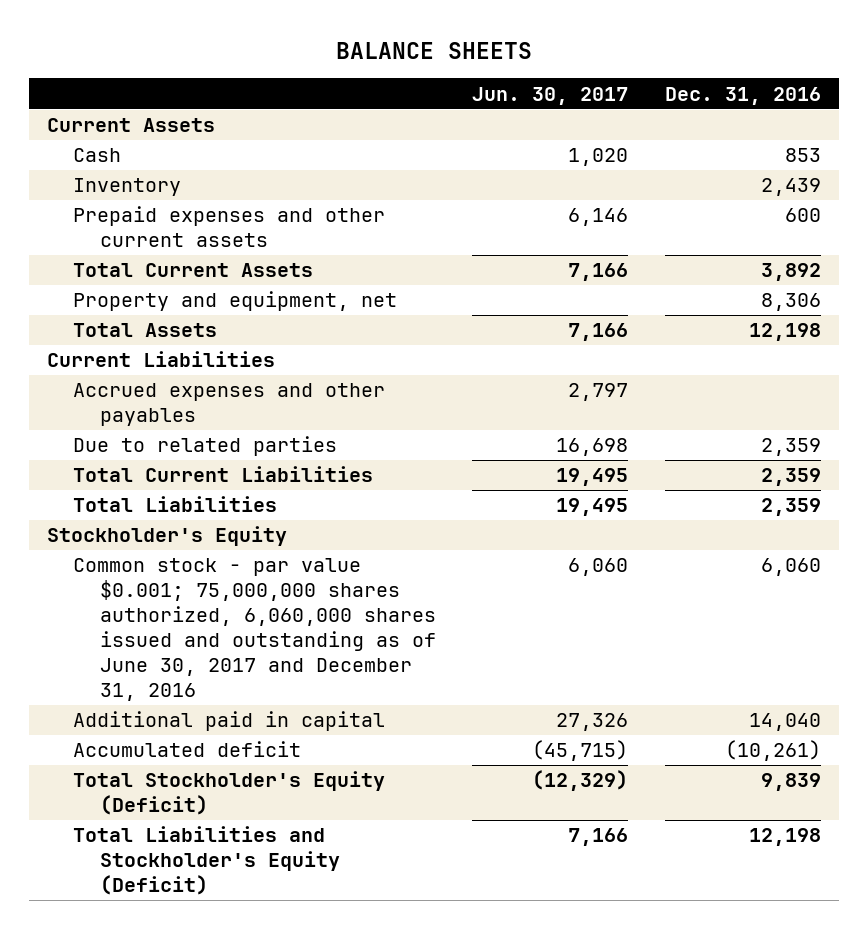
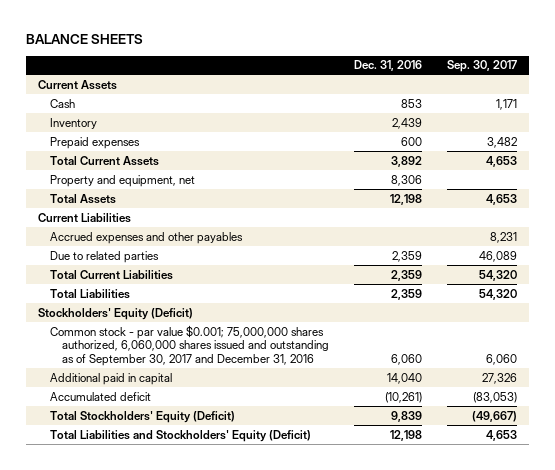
[472,86,629,105] Jun. 30, 2017 -> none
none -> [446,60,517,73] Sep. 30, 2017
[73,206,386,248] Prepaid expenses and other current assets -> [49,136,140,149] Prepaid expenses
[46,526,287,547] Stockholder's Equity -> [38,307,194,320] Stockholders' Equity (Deficit)
[73,558,437,701] Common stock - par value $0.001; 75,000,000 shares authorized, 6,060,000 shares issued and outstanding as of June 30, 2017 and December 31, 2016 -> [49,324,329,367] Common stock - par value $0.001; 75,000,000 shares authorized, 6,060,000 shares issued and outstanding as of September 30, 2017 and December 31, 2016
[73,771,386,816] Total Stockholder's Equity (Deficit) -> [49,410,235,423] Total Stockholders' Equity (Deficit)
[73,826,341,896] Total Liabilities and Stockholder's Equity (Deficit) -> [49,429,311,442] Total Liabilities and Stockholders' Equity (Deficit)

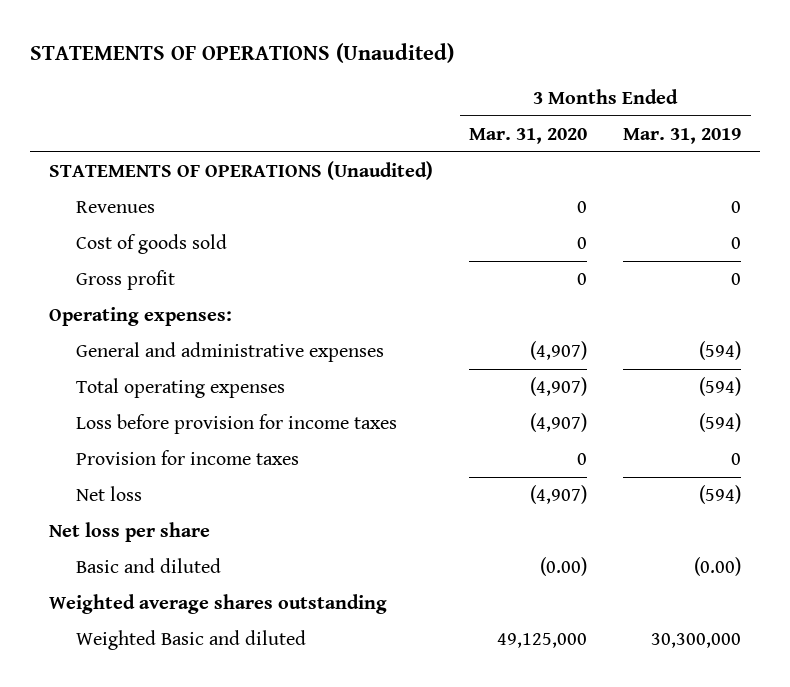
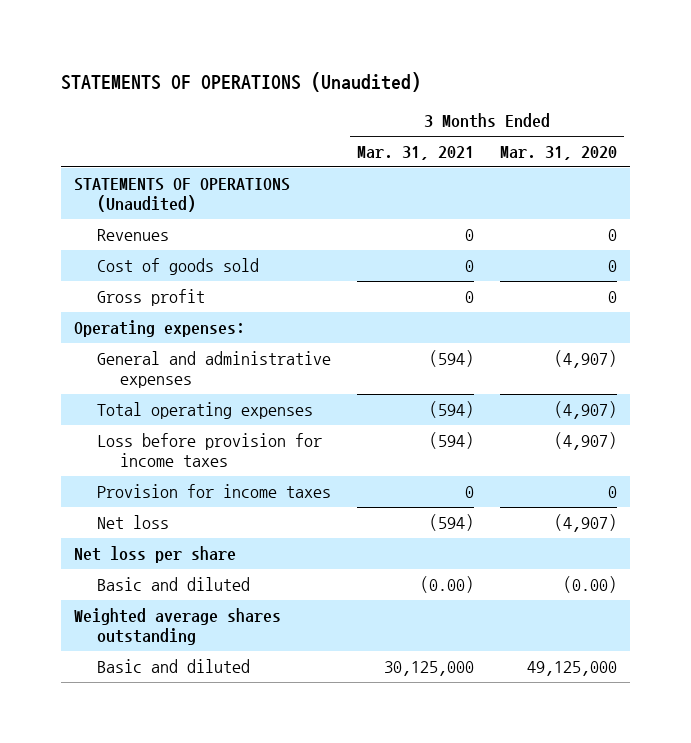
[623,127,742,144] Mar. 31, 2019 -> none
none -> [356,145,474,160] Mar. 31, 2021
[76,630,307,651] Weighted Basic and diluted -> [96,658,250,673] Basic and diluted

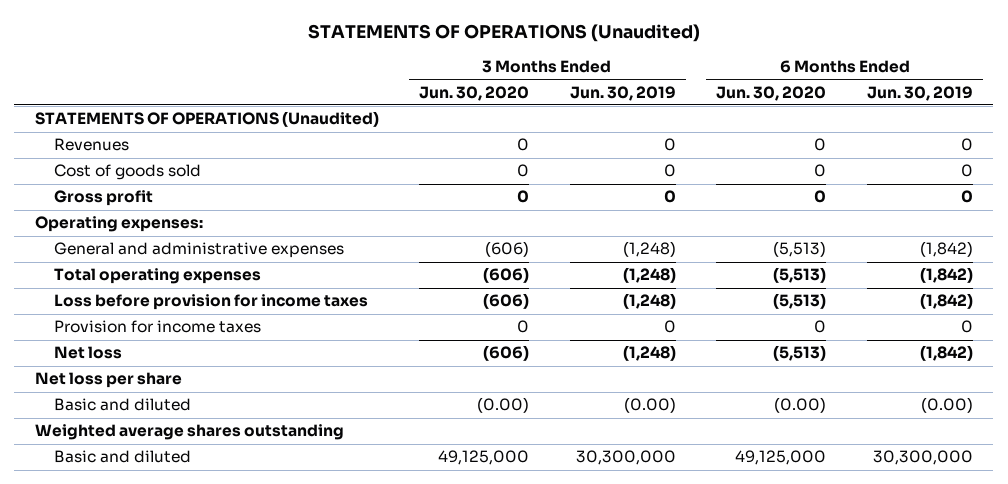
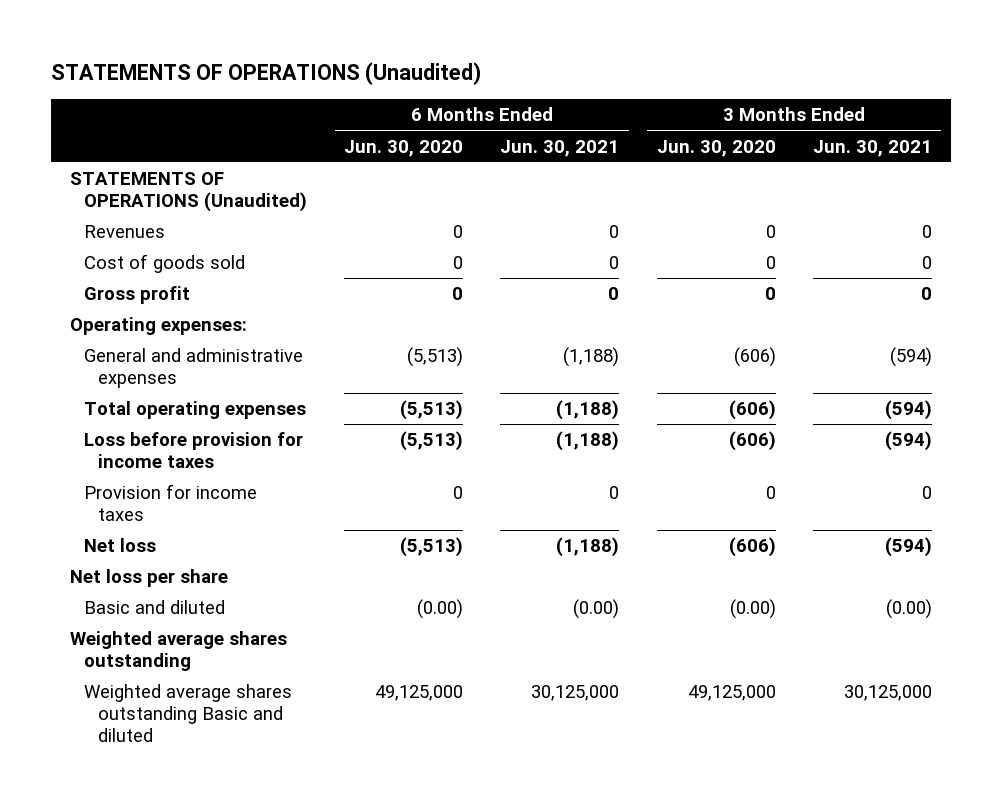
[569,85,676,101] Jun. 30, 2019 -> none
[866,85,973,101] Jun. 30, 2019 -> none
none -> [500,139,620,157] Jun. 30, 2021
none -> [813,139,933,157] Jun. 30, 2021
[53,450,191,464] Basic and diluted -> [83,684,292,743] Weighted average shares outstanding Basic and diluted

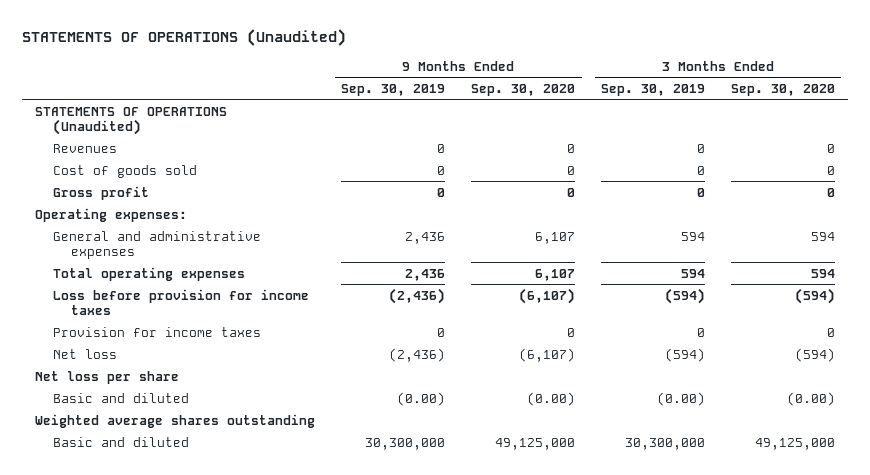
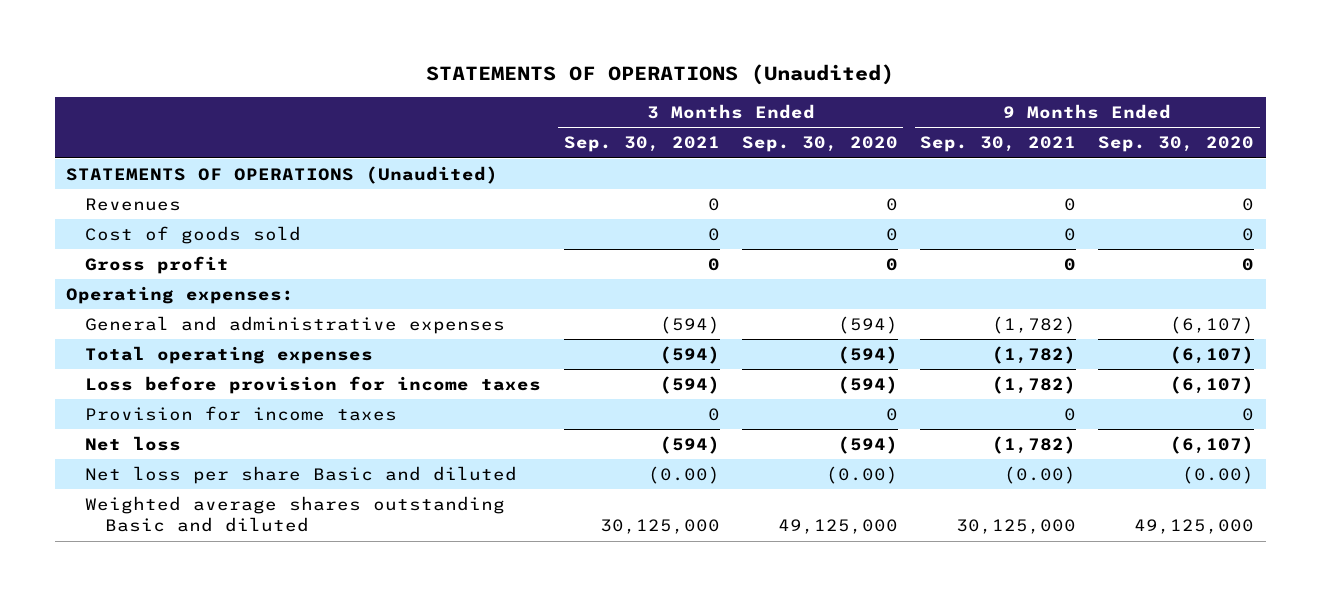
[341,83,446,96] Sep. 30, 2019 -> none
[601,83,706,96] Sep. 30, 2019 -> none
none -> [563,136,720,153] Sep. 30, 2021
none -> [920,136,1077,153] Sep. 30, 2021
[535,231,576,244] 6,107 -> [1170,315,1255,334] (6,107)
[810,231,835,241] 594 -> [837,315,898,334] (594)
[535,268,576,281] 6,107 -> [1170,345,1255,364] (6,107)
[810,268,835,278] 594 -> [837,345,898,364] (594)
[35,370,180,384] Net loss per share -> none
[35,413,316,428] Weighted average shares outstanding -> none
[52,392,189,403] Basic and diluted -> [85,465,518,484] Net loss per share Basic and diluted
[52,436,189,447] Basic and diluted -> [85,495,506,533] Weighted average shares outstanding Basic and diluted

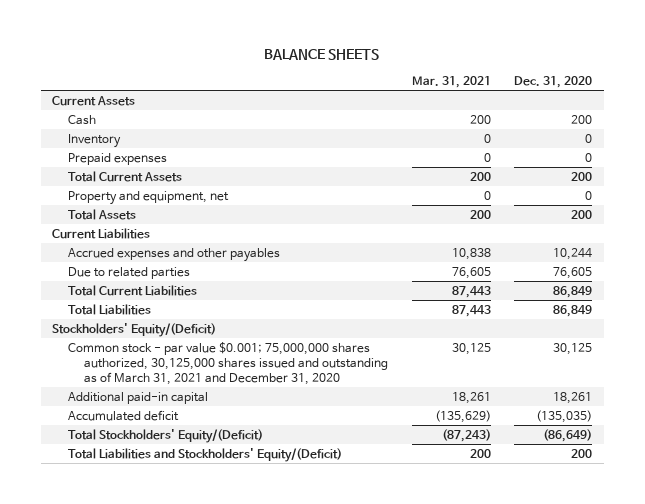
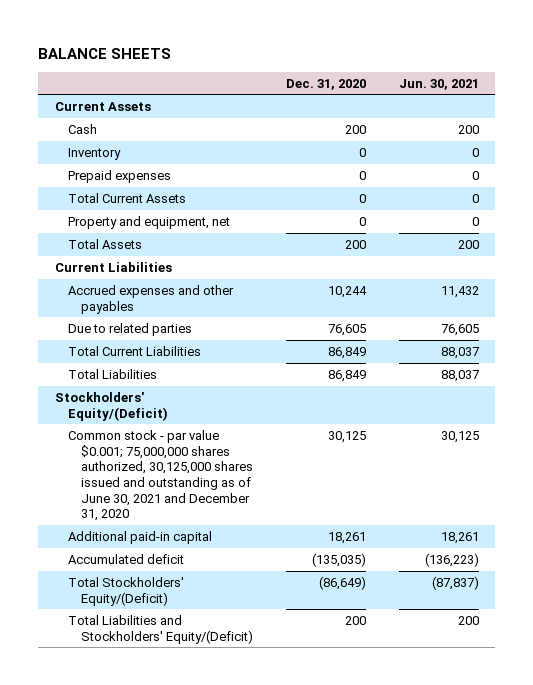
[411,76,491,89] Mar. 31, 2021 -> none
none -> [398,78,479,90] Jun. 30, 2021
[571,171,593,181] 200 -> [358,193,366,203] 0
[68,341,389,386] Common stock - par value $0.001; 75,000,000 shares authorized, 30,125,000 shares issued and outstanding as of March 31, 2021 and December 31, 2020 -> [67,429,253,522] Common stock - par value $0.001; 75,000,000 shares authorized, 30,125,000 shares issued and outstanding as of June 30, 2021 and December 31, 2020

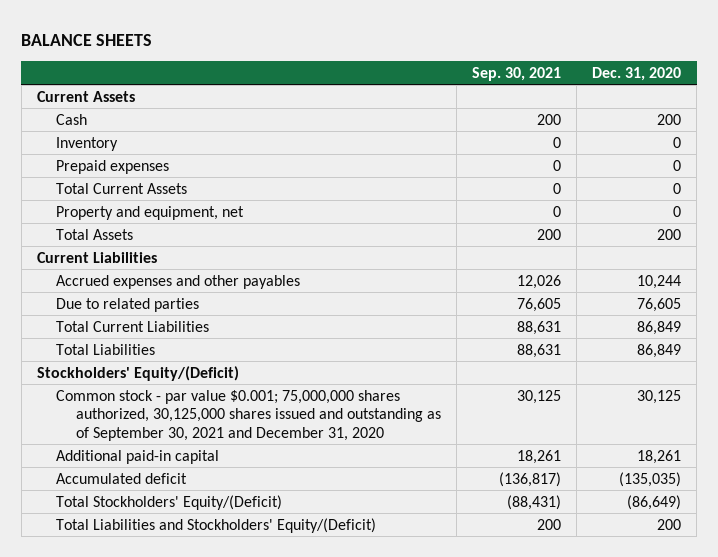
[398,78,479,90] Jun. 30, 2021 -> none
none -> [471,66,561,81] Sep. 30, 2021
[67,429,253,522] Common stock - par value $0.001; 75,000,000 shares authorized, 30,125,000 shares issued and outstanding as of June 30, 2021 and December 31, 2020 -> [56,389,441,441] Common stock - par value $0.001; 75,000,000 shares authorized, 30,125,000 shares issued and outstanding as of September 30, 2021 and December 31, 2020

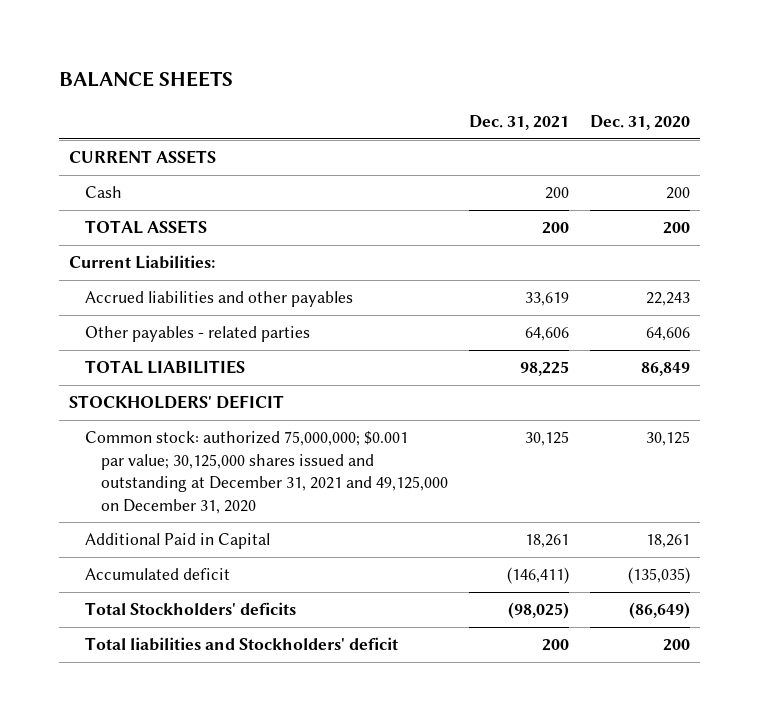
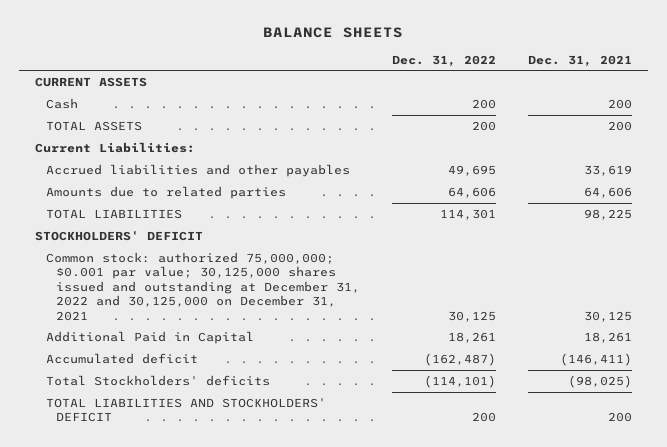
[590,114,691,130] Dec. 31, 2020 -> none
none -> [392,54,497,67] Dec. 31, 2022
[85,326,311,343] Other payables - related parties -> [45,185,286,199] Amounts due to related parties
[85,431,449,514] Common stock: authorized 75,000,000; $0.001 par value; 30,125,000 shares issued and outstanding at December 31, 2021 and 49,125,000 on December 31, 2020 -> [45,251,361,321] Common stock: authorized 75,000,000; $0.001 par value; 30,125,000 shares issued and outstanding at December 31, 2022 and 30,125,000 on December 31, 2021
[85,637,399,652] Total liabilities and Stockholders' deficit -> [45,397,326,423] TOTAL LIABILITIES AND STOCKHOLDERS' DEFICIT

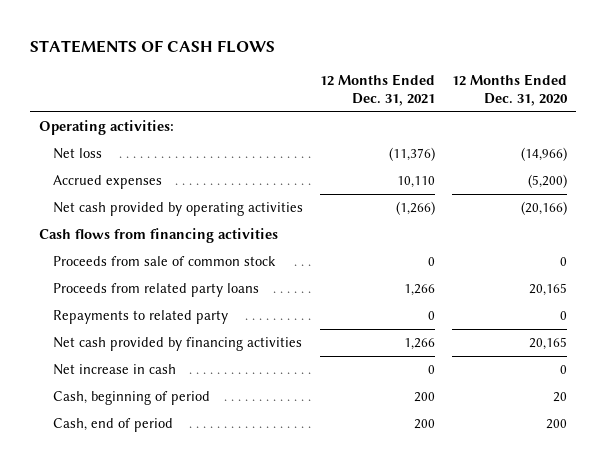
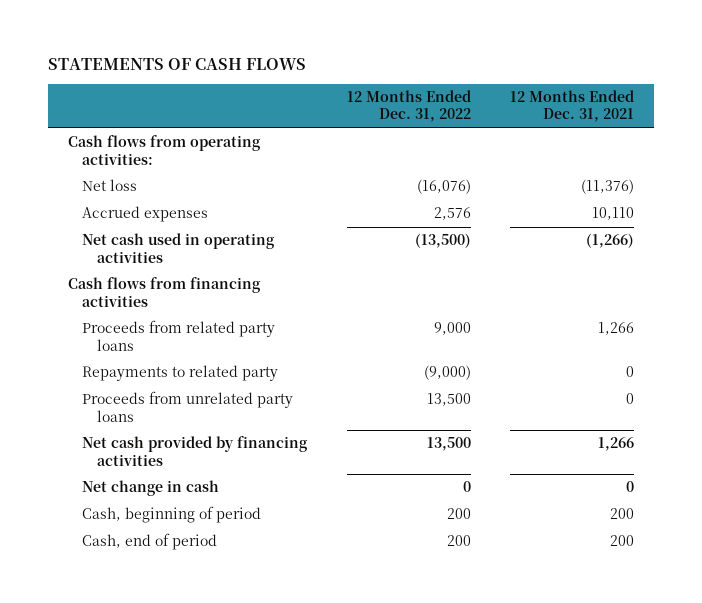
[452,73,569,107] 12 Months Ended Dec. 31, 2020 -> none
none -> [346,90,471,123] 12 Months Ended Dec. 31, 2022
[38,120,174,136] Operating activities: -> [67,135,261,165] Cash flows from operating activities:
[52,202,303,217] Net cash provided by operating activities -> [82,233,276,263] Net cash used in operating activities
[52,256,276,267] Proceeds from sale of common stock -> none
none -> [82,391,294,422] Proceeds from unrelated party loans
[52,364,176,376] Net increase in cash -> [82,480,220,497] Net change in cash

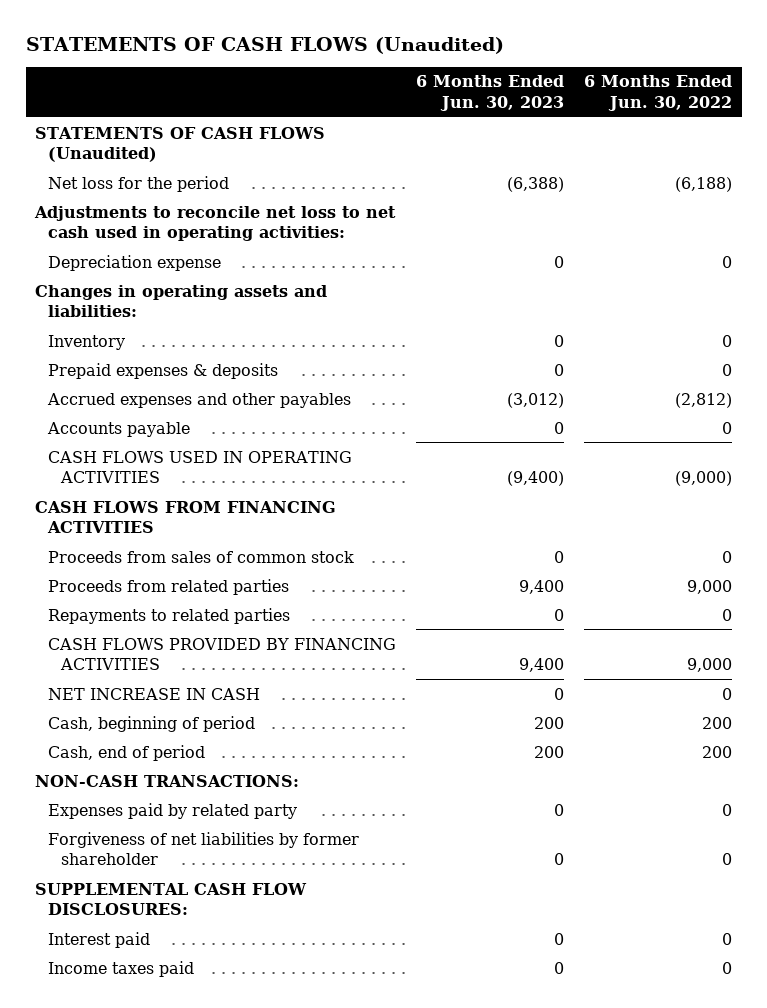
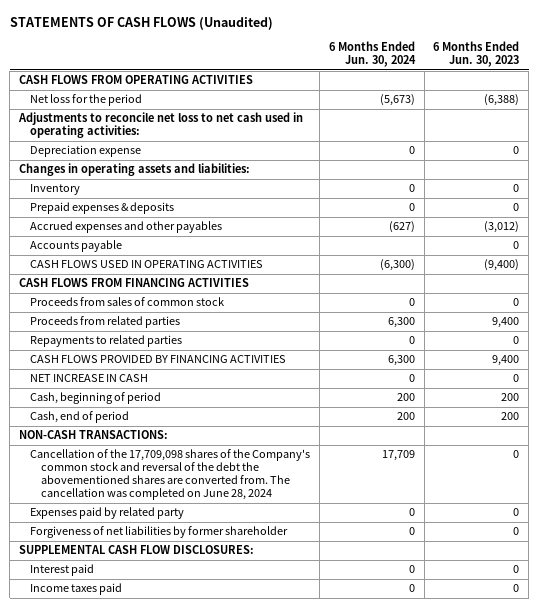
[583,75,732,111] 6 Months Ended Jun. 30, 2022 -> none
none -> [328,41,416,68] 6 Months Ended Jun. 30, 2024
[35,126,326,163] STATEMENTS OF CASH FLOWS (Unaudited) -> none
none -> [19,75,254,85] CASH FLOWS FROM OPERATING ACTIVITIES
none -> [29,449,310,501] Cancellation of the 17,709,098 shares of the Company's common stock and reversal of the debt the abovementioned shares are converted from. The cancellation was completed on June 28, 2024

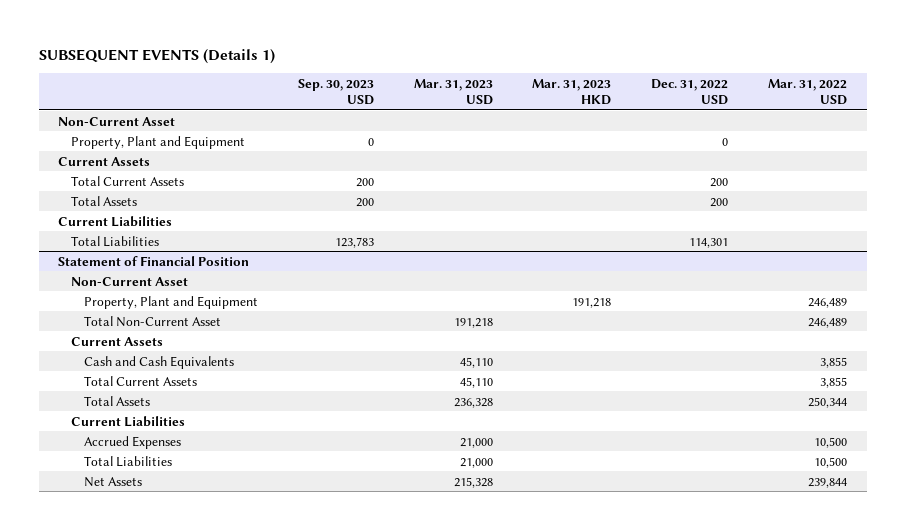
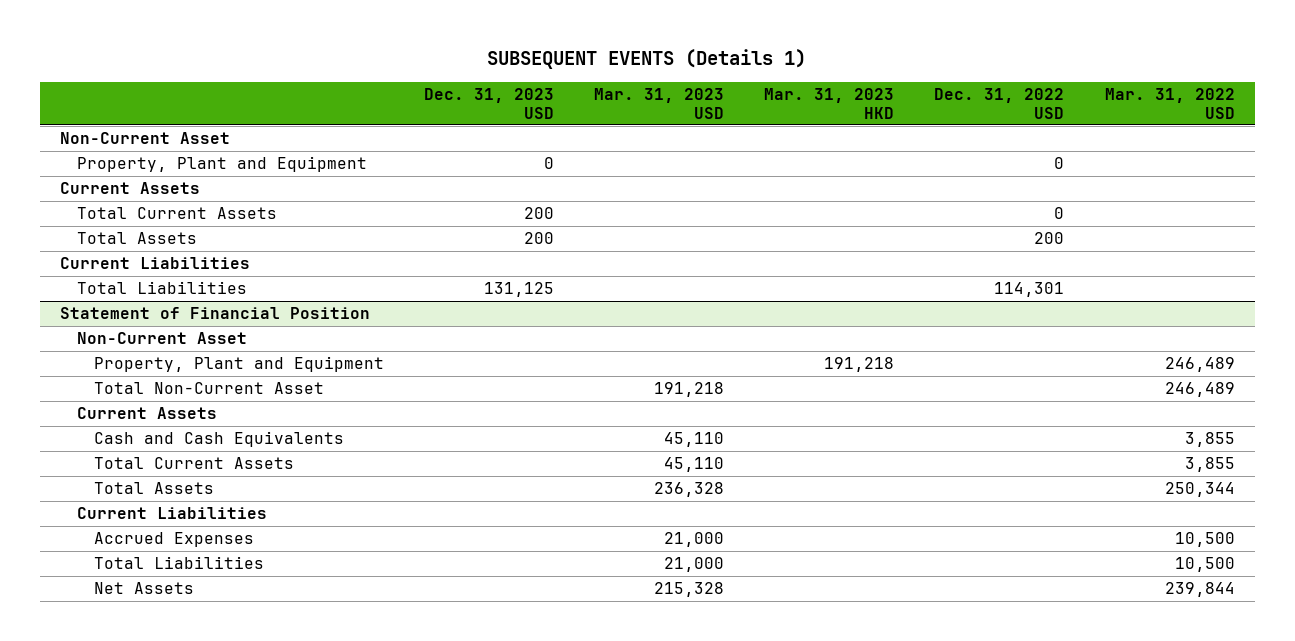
[297,79,374,105] Sep. 30, 2023 USD -> none
none -> [423,87,554,119] Dec. 31, 2023 USD
[710,177,729,187] 200 -> [1054,207,1065,220] 0

